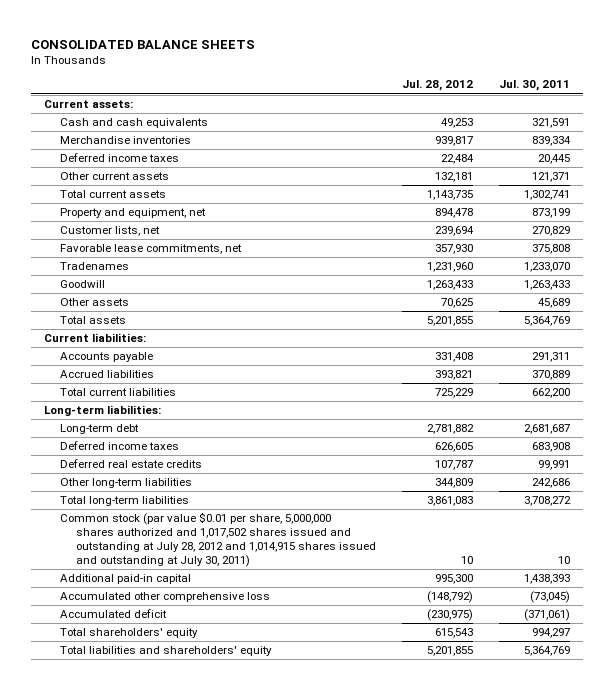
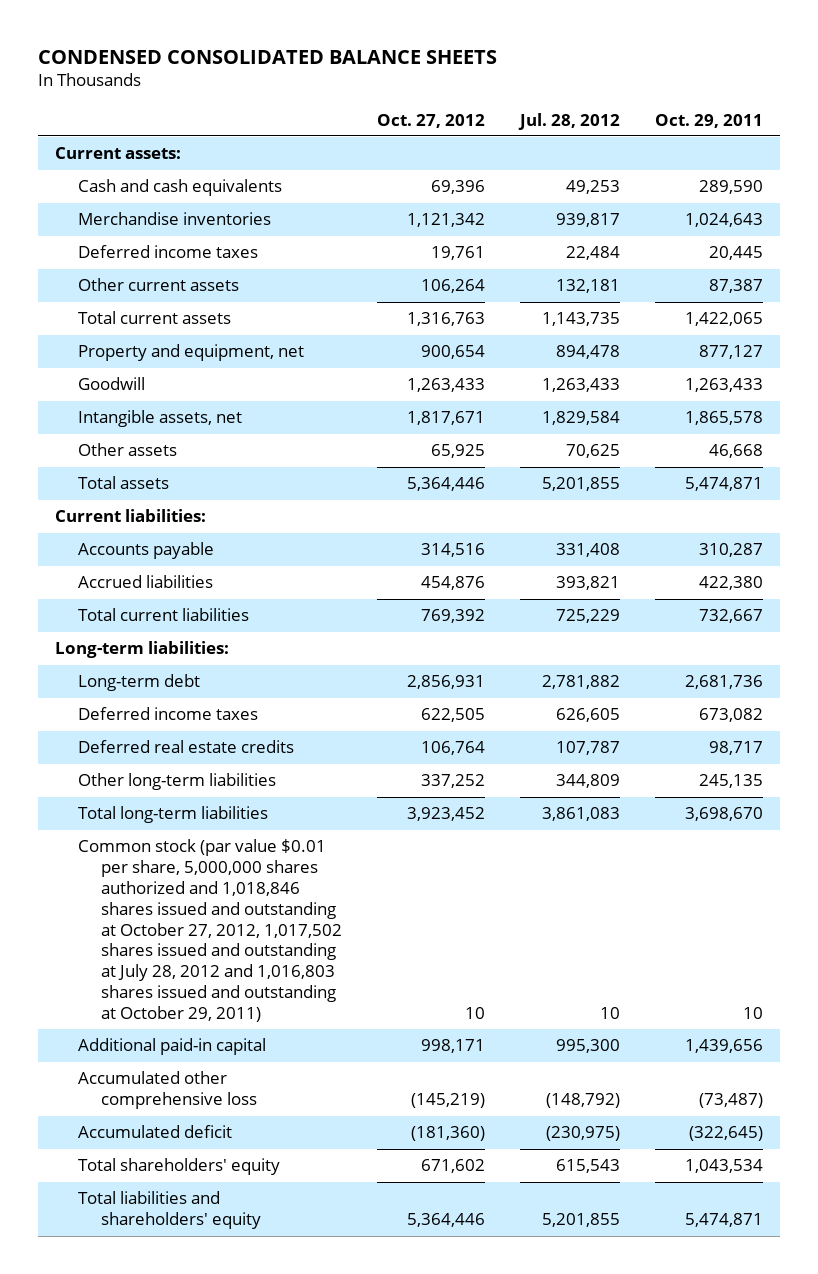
[31,39,256,49] CONSOLIDATED BALANCE SHEETS -> [37,49,497,64] CONDENSED CONSOLIDATED BALANCE SHEETS
[499,80,571,92] Jul. 30, 2011 -> none
none -> [376,113,485,128] Oct. 27, 2012
none -> [654,113,763,128] Oct. 29, 2011
[60,226,161,237] Customer lists, net -> none
[60,244,243,255] Favorable lease commitments, net -> none
[60,262,130,271] Tradenames -> none
none -> [78,410,243,428] Intangible assets, net
[60,512,377,567] Common stock (par value $0.01 per share, 5,000,000 shares authorized and 1,017,502 shares issued and outstanding at July 28, 2012 and 1,014,915 shares issued and outstanding at July 30, 2011) -> [78,839,342,1022] Common stock (par value $0.01 per share, 5,000,000 shares authorized and 1,018,846 shares issued and outstanding at October 27, 2012, 1,017,502 shares issued and outstanding at July 28, 2012 and 1,016,803 shares issued and outstanding at October 29, 2011)

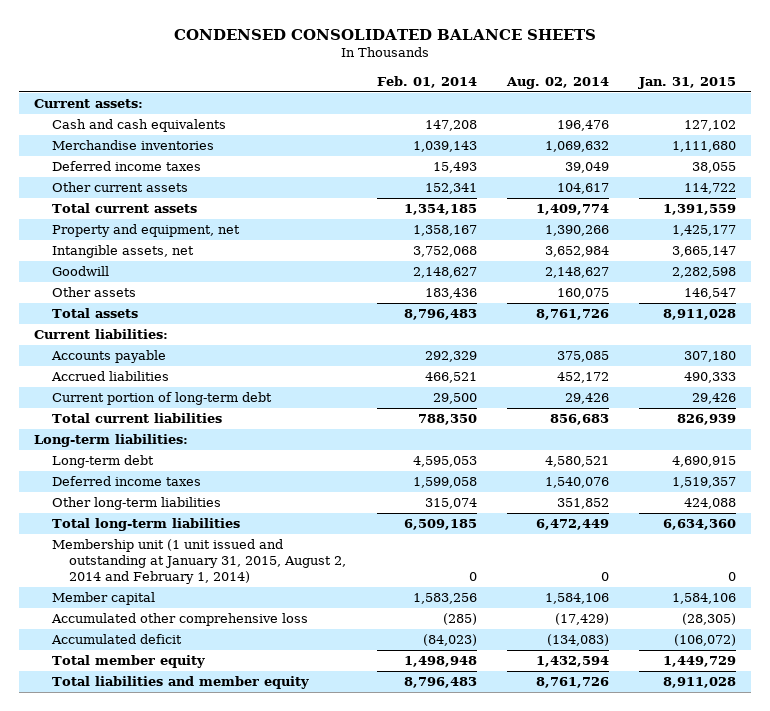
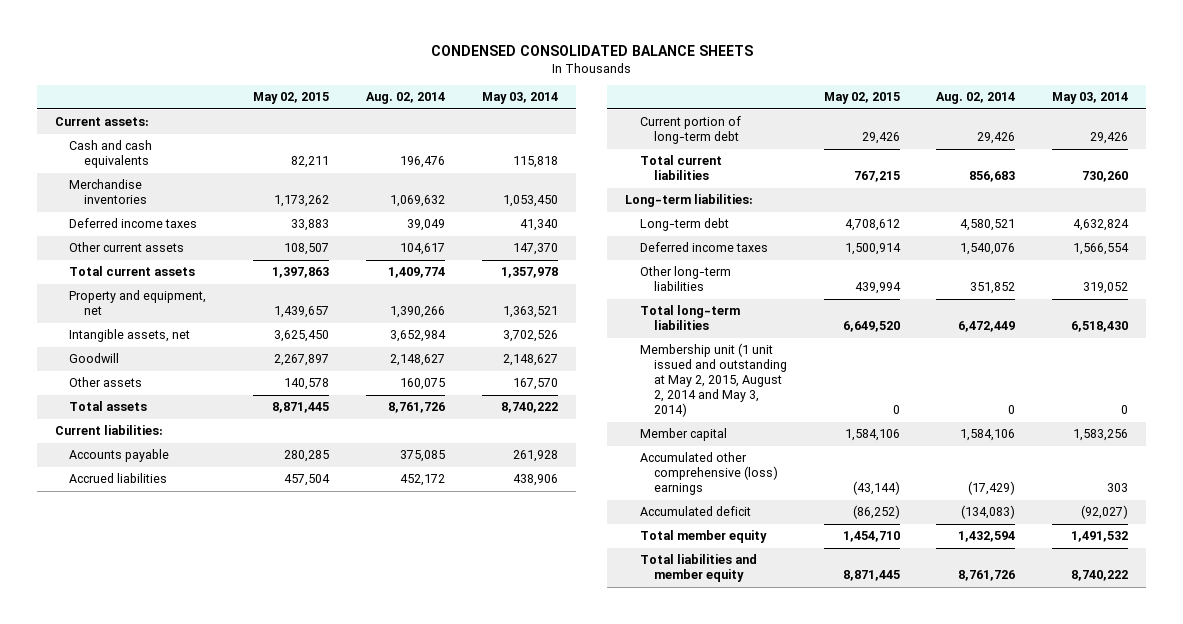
[376,75,477,88] Feb. 01, 2014 -> none
[637,76,736,89] Jan. 31, 2015 -> none
none -> [253,92,330,105] May 02, 2015
none -> [481,92,558,105] May 03, 2014
[51,539,347,585] Membership unit (1 unit issued and outstanding at January 31, 2015, August 2, 2014 and February 1, 2014) -> [639,343,787,418] Membership unit (1 unit issued and outstanding at May 2, 2015, August 2, 2014 and May 3, 2014)
[50,613,308,627] Accumulated other comprehensive loss -> [639,452,778,496] Accumulated other comprehensive (loss) earnings

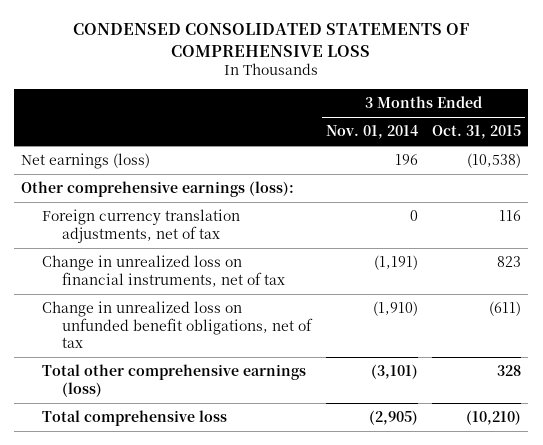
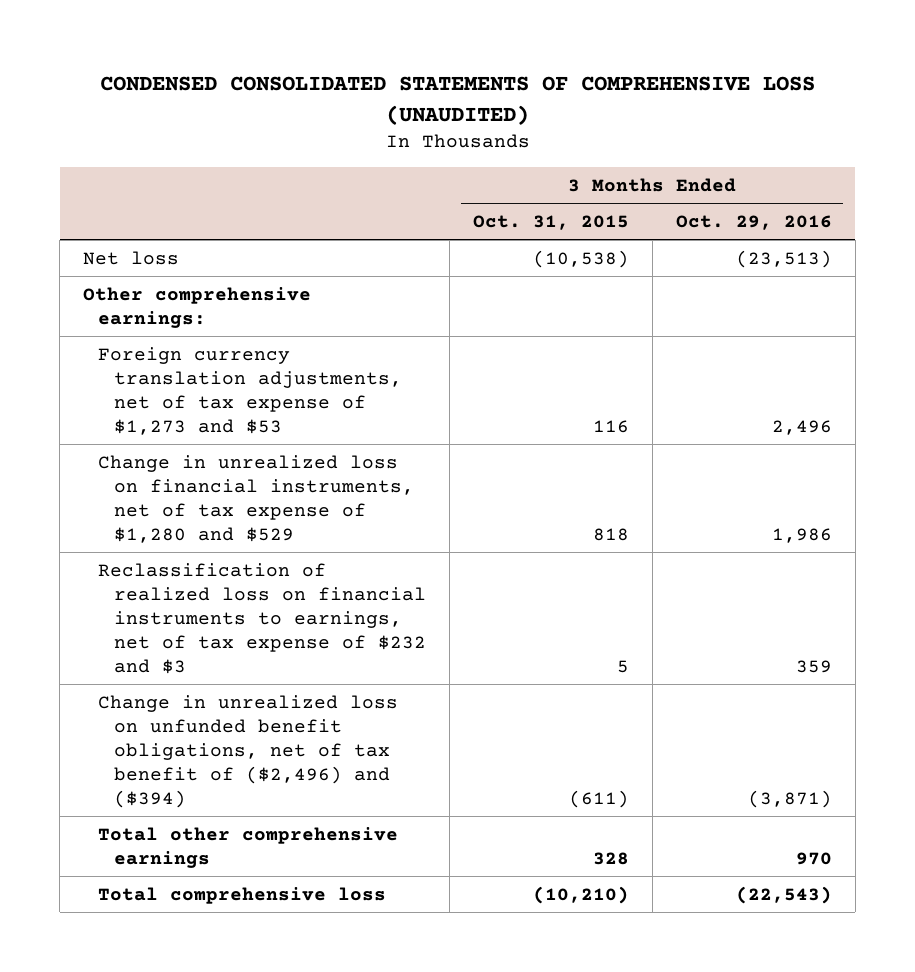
[73,23,470,57] CONDENSED CONSOLIDATED STATEMENTS OF COMPREHENSIVE LOSS -> [99,76,815,125] CONDENSED CONSOLIDATED STATEMENTS OF COMPREHENSIVE LOSS (UNAUDITED)
[325,125,418,140] Nov. 01, 2014 -> none
none -> [675,214,832,230] Oct. 29, 2016
[21,153,151,170] Net earnings (loss) -> [83,250,180,265] Net loss
[21,181,295,198] Other comprehensive earnings (loss): -> [83,286,312,328] Other comprehensive earnings:
[41,209,240,243] Foreign currency translation adjustments, net of tax -> [98,346,402,435] Foreign currency translation adjustments, net of tax expense of $1,273 and $53
[41,255,286,287] Change in unrealized loss on financial instruments, net of tax -> [98,454,414,543] Change in unrealized loss on financial instruments, net of tax expense of $1,280 and $529
[497,256,522,268] 823 -> [592,527,629,541] 818
none -> [98,562,426,674] Reclassification of realized loss on financial instruments to earnings, net of tax expense of $232 and $3
[41,301,314,349] Change in unrealized loss on unfunded benefit obligations, net of tax -> [98,694,399,808] Change in unrealized loss on unfunded benefit obligations, net of tax benefit of ($2,496) and ($394)
[41,364,306,397] Total other comprehensive earnings (loss) -> [98,826,399,868] Total other comprehensive earnings

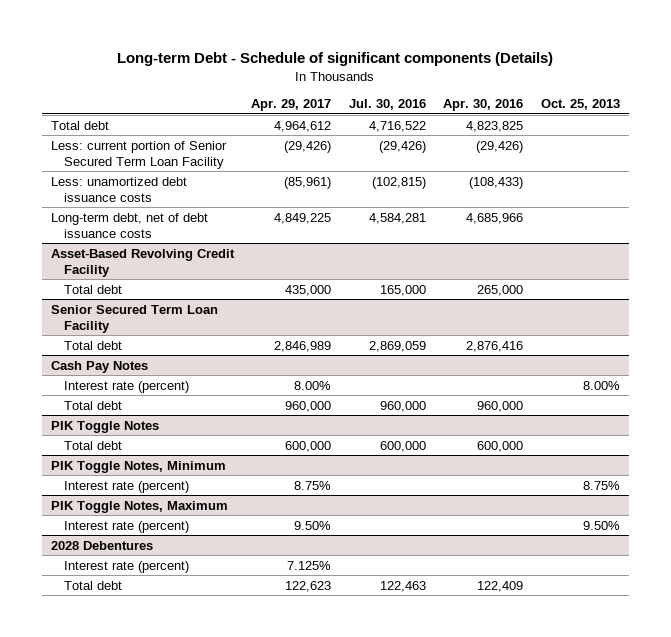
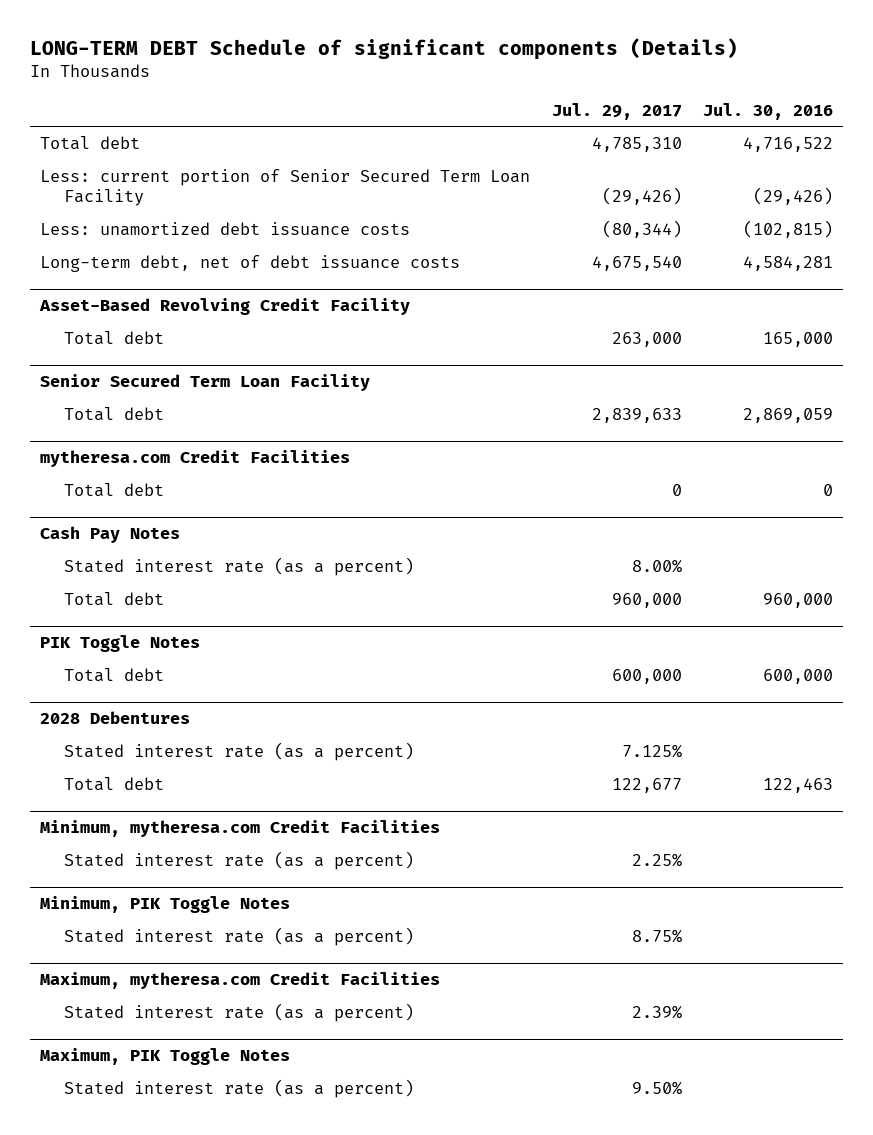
[117,51,554,66] Long-term Debt - Schedule of significant components (Details) -> [29,38,738,61] LONG-TERM DEBT Schedule of significant components (Details)
[251,99,332,112] Apr. 29, 2017 -> none
[443,99,524,112] Apr. 30, 2016 -> none
[540,99,620,111] Oct. 25, 2013 -> none
none -> [551,102,682,120] Jul. 29, 2017
none -> [40,450,351,468] mytheresa.com Credit Facilities
none -> [64,483,165,498] Total debt
[63,380,189,393] Interest rate (percent) -> [64,557,415,577] Stated interest rate (as a percent)
[50,460,226,473] PIK Toggle Notes, Minimum -> none
[63,480,189,493] Interest rate (percent) -> none
[50,500,228,513] PIK Toggle Notes, Maximum -> none
[63,520,189,533] Interest rate (percent) -> none
[63,560,189,573] Interest rate (percent) -> [64,742,415,762] Stated interest rate (as a percent)
none -> [40,820,441,838] Minimum, mytheresa.com Credit Facilities
none -> [64,851,415,871] Stated interest rate (as a percent)
none -> [40,896,291,914] Minimum, PIK Toggle Notes
none -> [64,927,415,947] Stated interest rate (as a percent)
none -> [40,972,441,990] Maximum, mytheresa.com Credit Facilities
none -> [64,1003,415,1023] Stated interest rate (as a percent)
none -> [40,1048,291,1066] Maximum, PIK Toggle Notes
none -> [64,1079,415,1099] Stated interest rate (as a percent)

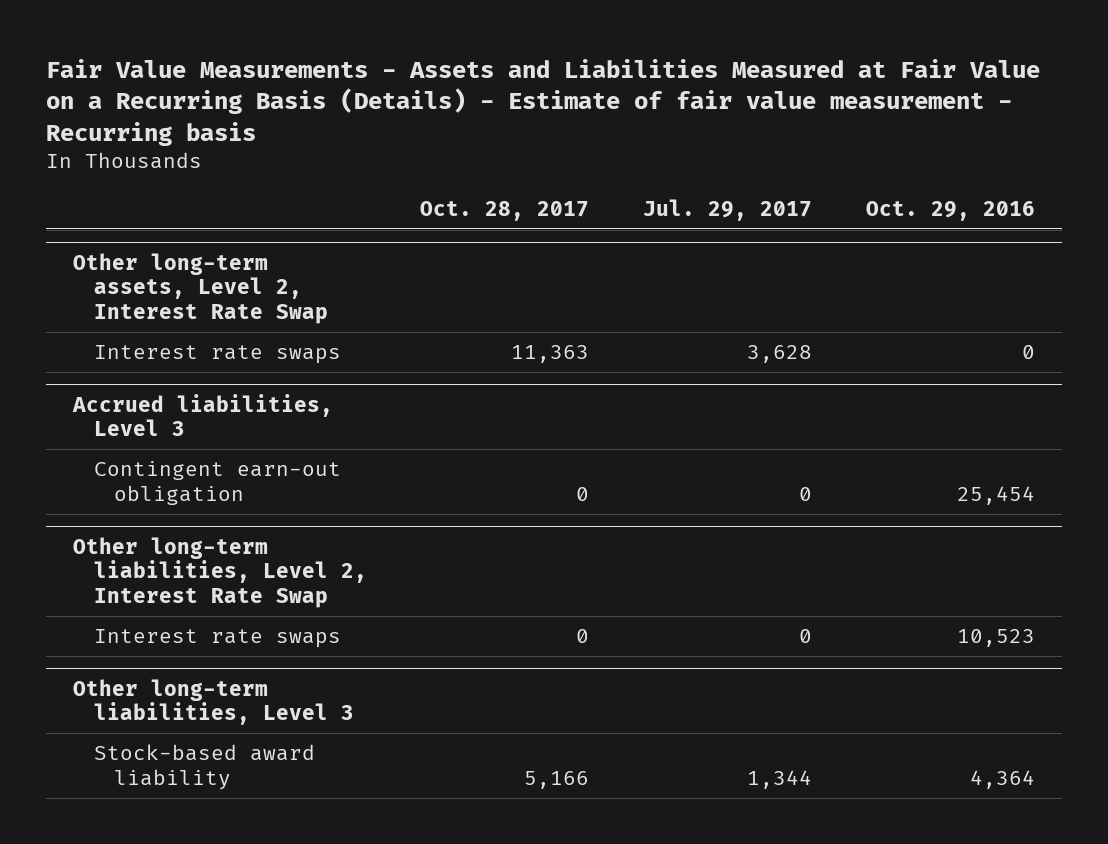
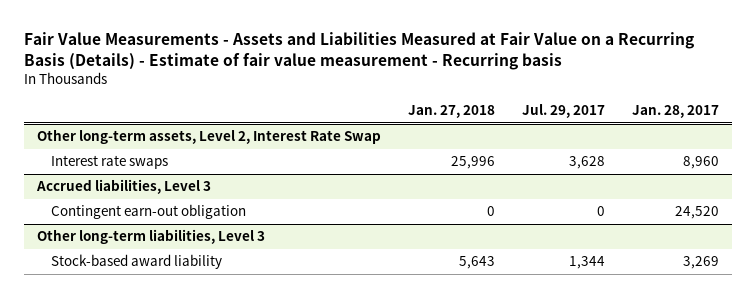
[420,200,590,221] Oct. 28, 2017 -> none
[866,200,1036,221] Oct. 29, 2016 -> none
none -> [408,105,496,119] Jan. 27, 2018
none -> [631,105,719,119] Jan. 28, 2017
[72,536,367,608] Other long-term liabilities, Level 2, Interest Rate Swap -> none
[93,629,341,649] Interest rate swaps -> none

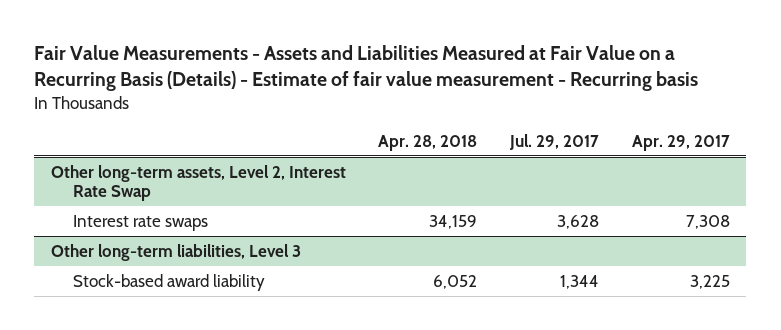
[408,105,496,119] Jan. 27, 2018 -> none
[631,105,719,119] Jan. 28, 2017 -> none
none -> [378,134,478,151] Apr. 28, 2018
none -> [631,134,730,151] Apr. 29, 2017
[36,179,212,195] Accrued liabilities, Level 3 -> none
[51,204,247,220] Contingent earn-out obligation -> none

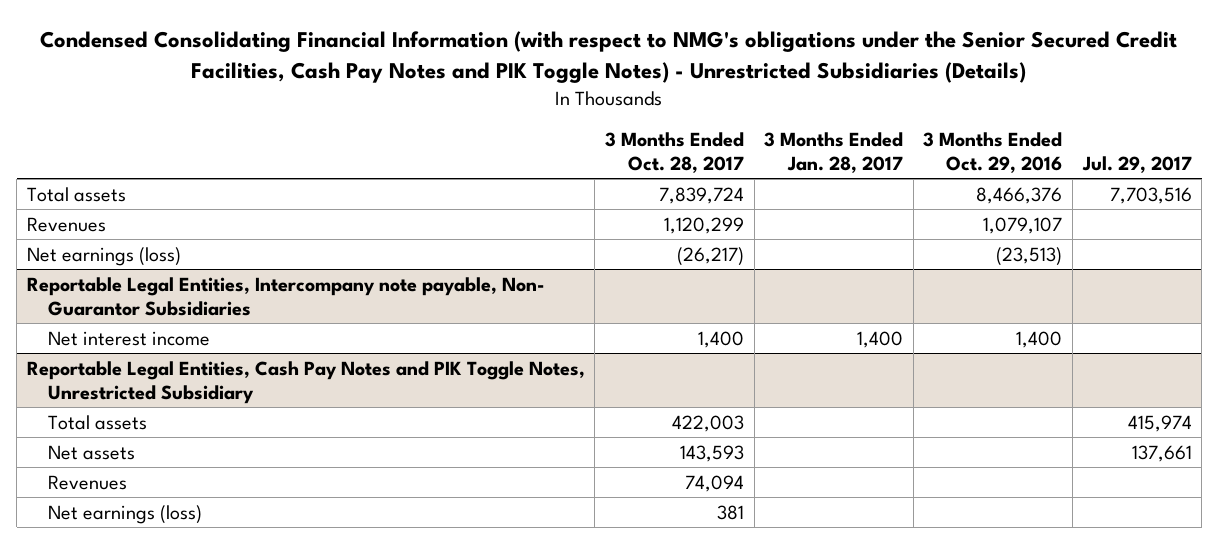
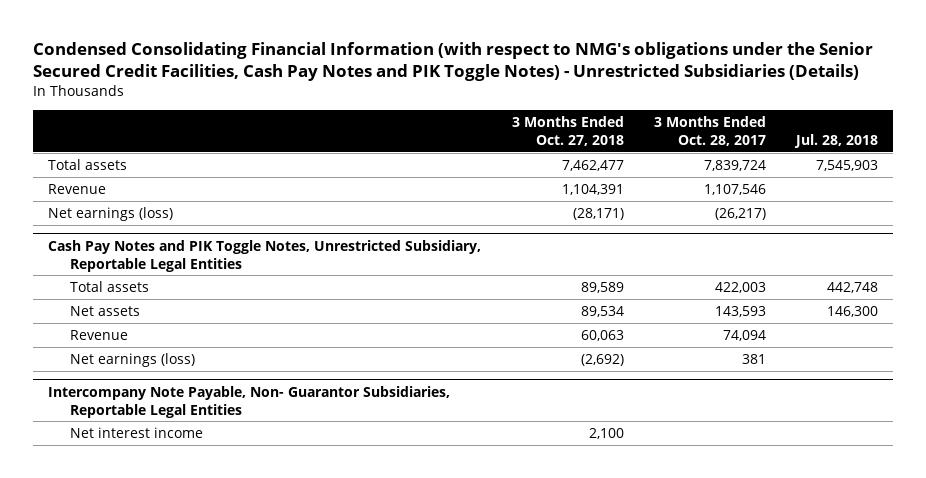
[764,131,904,173] 3 Months Ended Jan. 28, 2017 -> none
[923,131,1063,173] 3 Months Ended Oct. 29, 2016 -> none
[1081,155,1192,173] Jul. 29, 2017 -> none
none -> [511,116,624,147] 3 Months Ended Oct. 27, 2018
none -> [793,134,878,149] Jul. 28, 2018
[26,216,106,232] Revenues -> none
none -> [48,183,107,194] Revenue
[26,276,545,316] Reportable Legal Entities, Intercompany note payable, Non- Guarantor Subsidiaries -> none
[48,330,211,346] Net interest income -> none
[26,360,585,404] Reportable Legal Entities, Cash Pay Notes and PIK Toggle Notes, Unrestricted Subsidiary -> [48,239,482,272] Cash Pay Notes and PIK Toggle Notes, Unrestricted Subsidiary, Reportable Legal Entities
[48,474,128,490] Revenues -> [69,329,128,340] Revenue
none -> [48,385,451,418] Intercompany Note Payable, Non- Guarantor Subsidiaries, Reportable Legal Entities
none -> [69,426,203,438] Net interest income

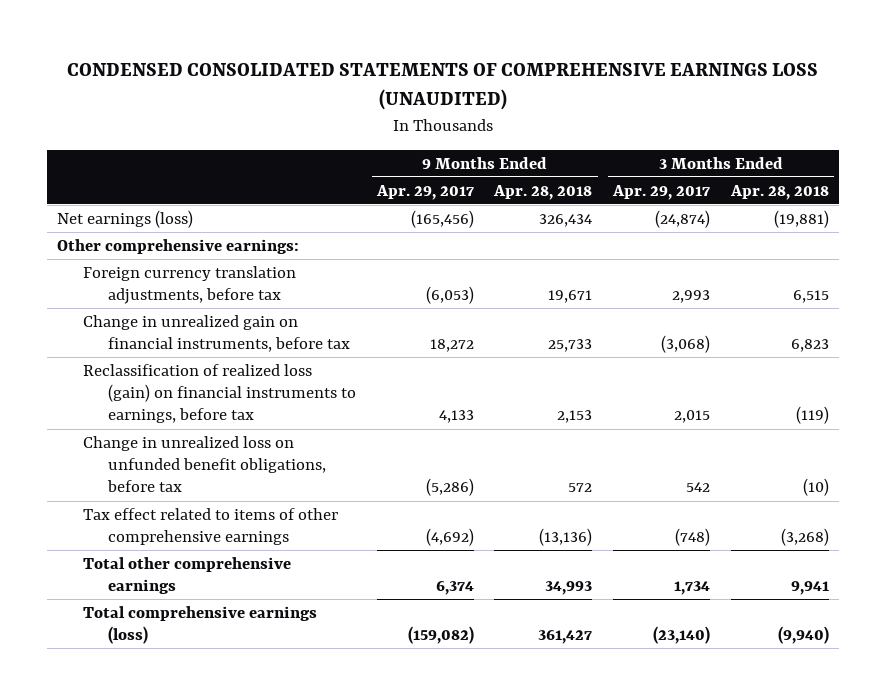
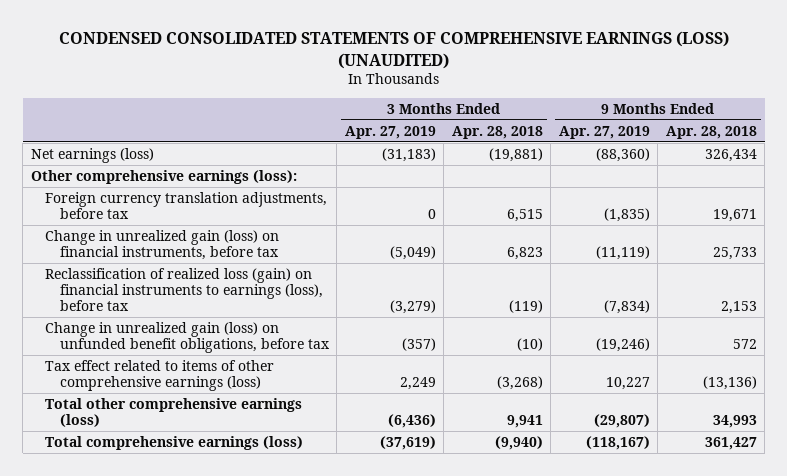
[66,62,818,111] CONDENSED CONSOLIDATED STATEMENTS OF COMPREHENSIVE EARNINGS LOSS (UNAUDITED) -> [58,31,729,69] CONDENSED CONSOLIDATED STATEMENTS OF COMPREHENSIVE EARNINGS (LOSS) (UNAUDITED)
[375,184,474,200] Apr. 29, 2017 -> none
[612,184,711,200] Apr. 29, 2017 -> none
none -> [344,125,436,139] Apr. 27, 2019
none -> [558,125,650,139] Apr. 27, 2019
[56,238,299,254] Other comprehensive earnings: -> [30,169,297,184] Other comprehensive earnings (loss):
[82,314,351,353] Change in unrealized gain on financial instruments, before tax -> [45,229,280,261] Change in unrealized gain (loss) on financial instruments, before tax
[82,363,357,424] Reclassification of realized loss (gain) on financial instruments to earnings, before tax -> [45,267,323,312] Reclassification of realized loss (gain) on financial instruments to earnings (loss), before tax
[82,435,327,493] Change in unrealized loss on unfunded benefit obligations, before tax -> [45,321,330,354] Change in unrealized gain (loss) on unfunded benefit obligations, before tax
[82,507,338,546] Tax effect related to items of other comprehensive earnings -> [45,359,275,392] Tax effect related to items of other comprehensive earnings (loss)
[82,556,291,595] Total other comprehensive earnings -> [45,397,303,428] Total other comprehensive earnings (loss)

